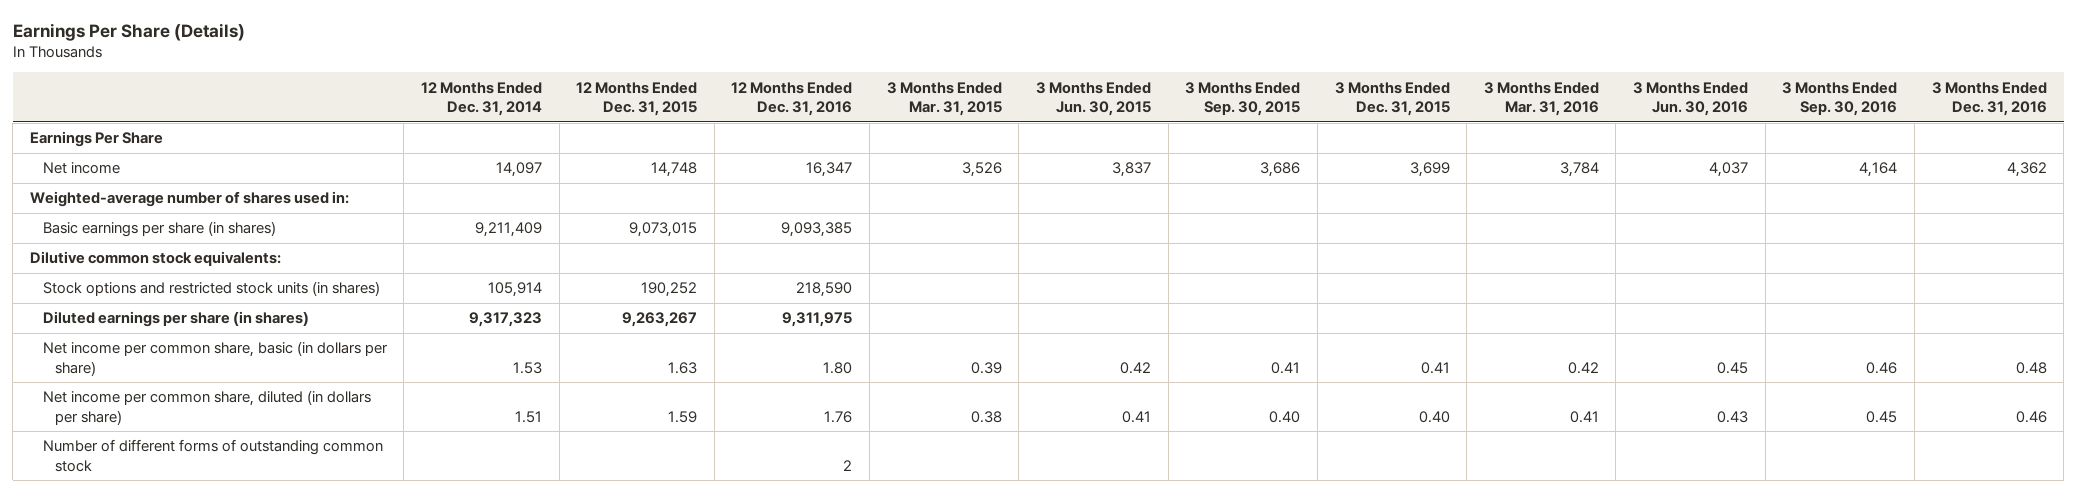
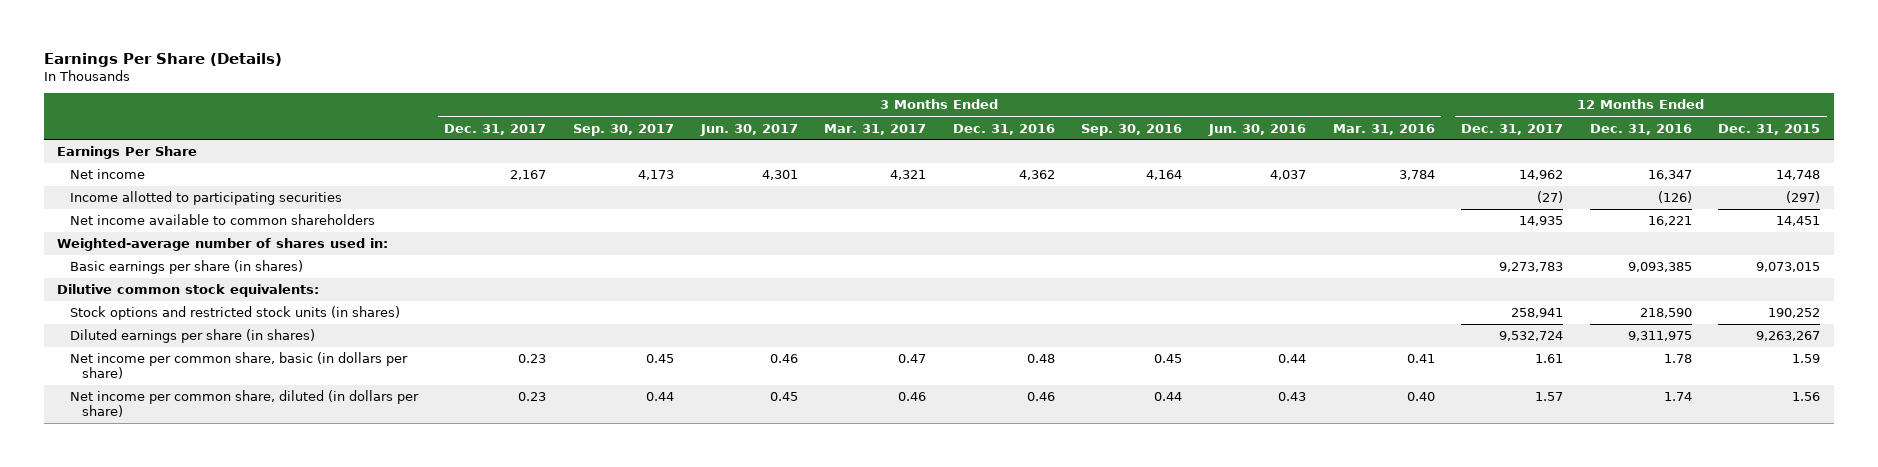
[420,81,542,117] 12 Months Ended Dec. 31, 2014 -> none
[886,81,1002,117] 3 Months Ended Mar. 31, 2015 -> none
[1035,81,1151,117] 3 Months Ended Jun. 30, 2015 -> none
[1185,81,1301,117] 3 Months Ended Sep. 30, 2015 -> none
[1334,81,1450,117] 3 Months Ended Dec. 31, 2015 -> none
none -> [444,123,547,135] Dec. 31, 2017
none -> [572,123,674,136] Sep. 30, 2017
none -> [699,123,798,136] Jun. 30, 2017
none -> [824,123,927,135] Mar. 31, 2017
none -> [1461,123,1564,135] Dec. 31, 2017
none -> [69,191,342,206] Income allotted to participating securities
none -> [69,214,375,226] Net income available to common shareholders
[42,439,383,472] Number of different forms of outstanding common stock -> none
[668,361,698,374] 1.63 -> [1792,354,1821,364] 1.59
[823,361,853,374] 1.80 -> [1663,354,1692,364] 1.78
[1567,361,1599,374] 0.42 -> [1406,354,1435,364] 0.41
[1717,361,1749,374] 0.45 -> [1278,354,1307,364] 0.44
[1866,361,1898,374] 0.46 -> [1154,354,1183,364] 0.45
[668,410,698,423] 1.59 -> [1792,392,1821,402] 1.56
[824,410,853,423] 1.76 -> [1663,392,1692,402] 1.74
[1569,410,1599,423] 0.41 -> [1406,392,1435,402] 0.40
[1866,410,1898,423] 0.45 -> [1154,392,1183,402] 0.44

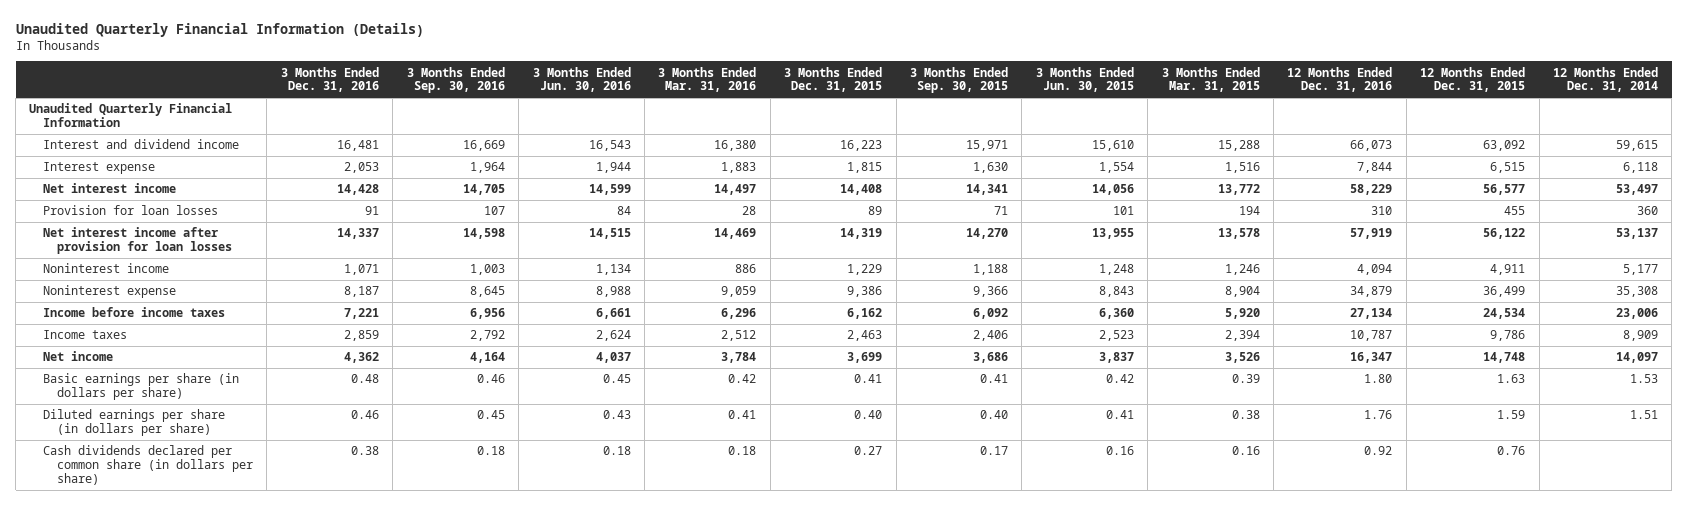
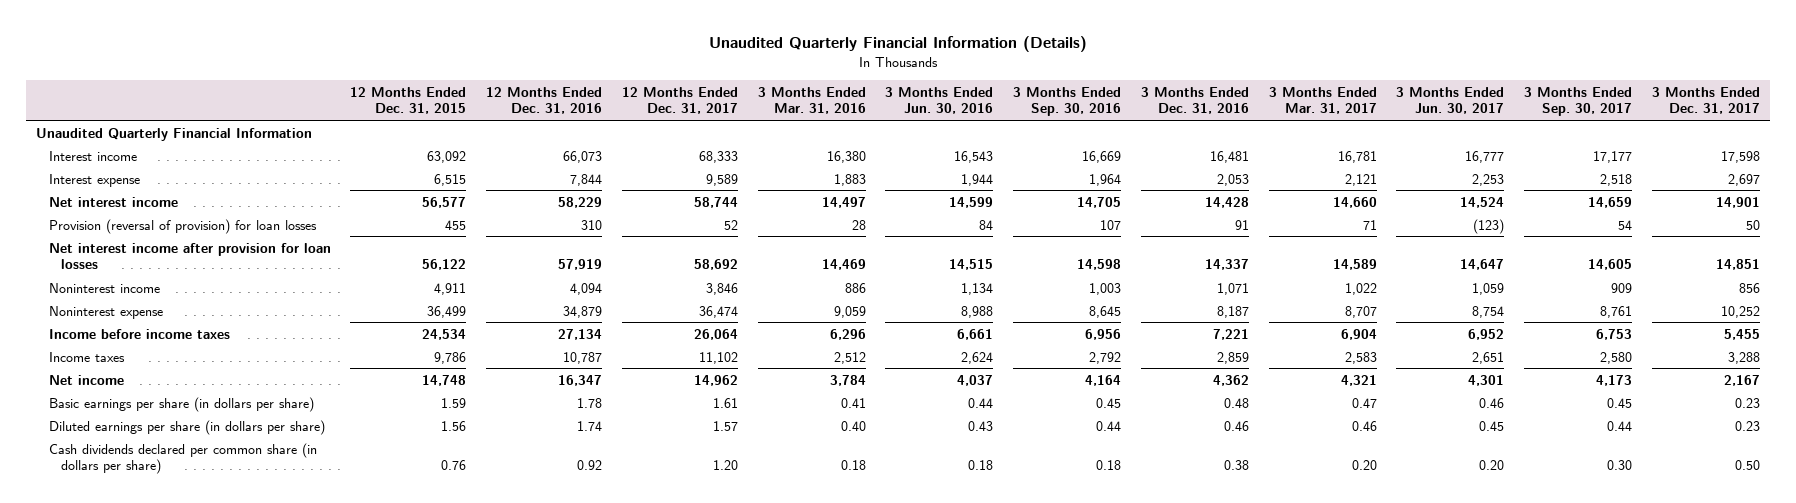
[784,66,883,93] 3 Months Ended Dec. 31, 2015 -> none
[909,66,1008,94] 3 Months Ended Sep. 30, 2015 -> none
[1035,66,1134,93] 3 Months Ended Jun. 30, 2015 -> none
[1161,66,1260,93] 3 Months Ended Mar. 31, 2015 -> none
[1552,66,1658,93] 12 Months Ended Dec. 31, 2014 -> none
none -> [621,86,738,115] 12 Months Ended Dec. 31, 2017
none -> [1268,86,1377,115] 3 Months Ended Mar. 31, 2017
none -> [1396,86,1505,115] 3 Months Ended Jun. 30, 2017
none -> [1524,86,1633,117] 3 Months Ended Sep. 30, 2017
none -> [1651,86,1760,115] 3 Months Ended Dec. 31, 2017
[43,139,240,150] Interest and dividend income -> [48,150,137,161] Interest income
[43,205,219,216] Provision for loan losses -> [48,218,317,234] Provision (reversal of provision) for loan losses
[476,374,505,384] 0.46 -> [1096,397,1122,408] 0.45
[602,374,631,384] 0.45 -> [968,397,994,408] 0.44
[728,374,757,384] 0.42 -> [840,397,866,408] 0.41
[1364,374,1393,384] 1.80 -> [577,397,603,408] 1.78
[1497,374,1526,384] 1.63 -> [441,397,467,408] 1.59
[476,410,505,420] 0.45 -> [1096,420,1122,431] 0.44
[728,410,757,420] 0.41 -> [840,420,866,431] 0.40
[1364,410,1393,420] 1.76 -> [577,420,603,431] 1.74
[1497,410,1526,420] 1.59 -> [441,420,467,431] 1.56

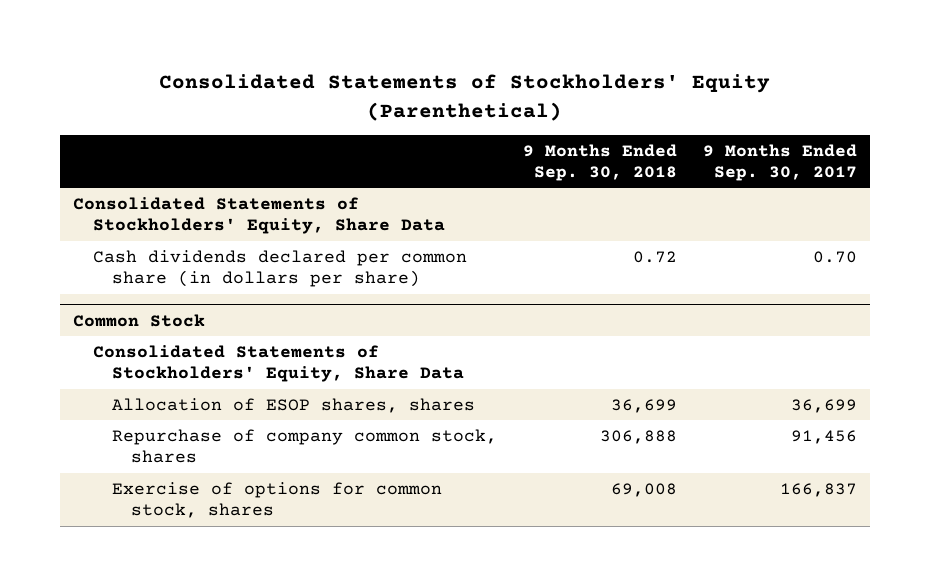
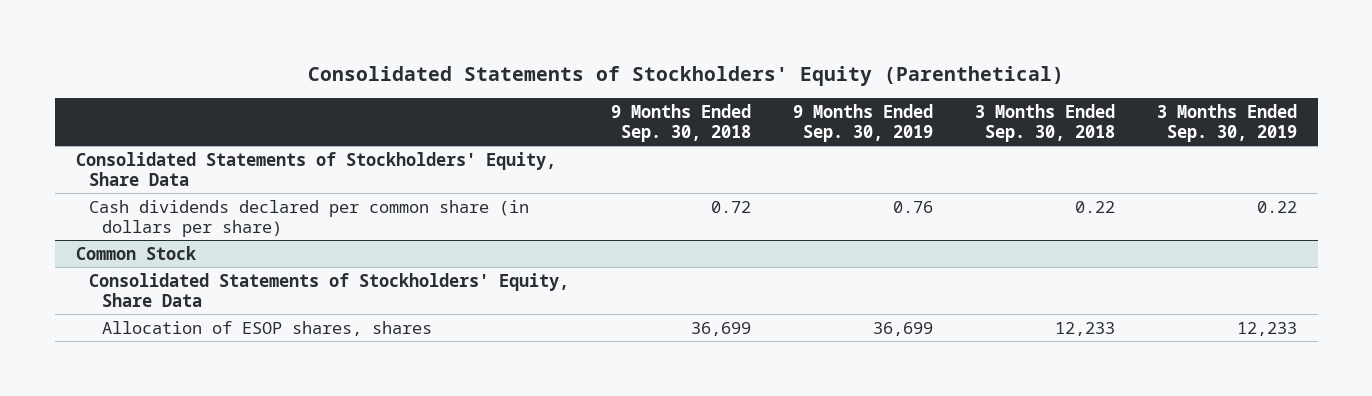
[703,143,858,182] 9 Months Ended Sep. 30, 2017 -> none
none -> [792,103,933,142] 9 Months Ended Sep. 30, 2019
none -> [974,103,1115,142] 3 Months Ended Sep. 30, 2018
none -> [1156,103,1297,142] 3 Months Ended Sep. 30, 2019
[111,428,497,464] Repurchase of company common stock, shares -> none
[111,481,442,519] Exercise of options for common stock, shares -> none

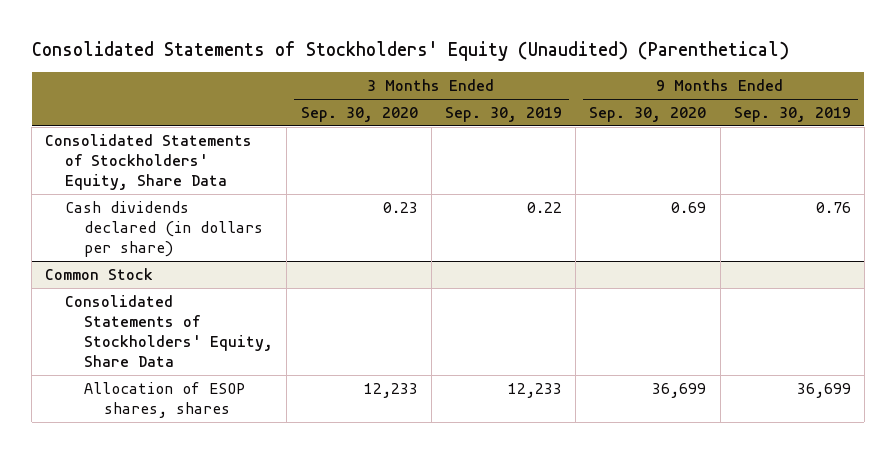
[308,66,1065,87] Consolidated Statements of Stockholders' Equity (Parenthetical) -> [31,41,789,62] Consolidated Statements of Stockholders' Equity (Unaudited) (Parenthetical)
[610,103,751,142] 9 Months Ended Sep. 30, 2018 -> none
[974,103,1115,142] 3 Months Ended Sep. 30, 2018 -> none
none -> [300,106,418,122] Sep. 30, 2020
none -> [589,106,707,122] Sep. 30, 2020
[88,199,529,237] Cash dividends declared per common share (in dollars per share) -> [64,200,264,257] Cash dividends declared (in dollars per share)

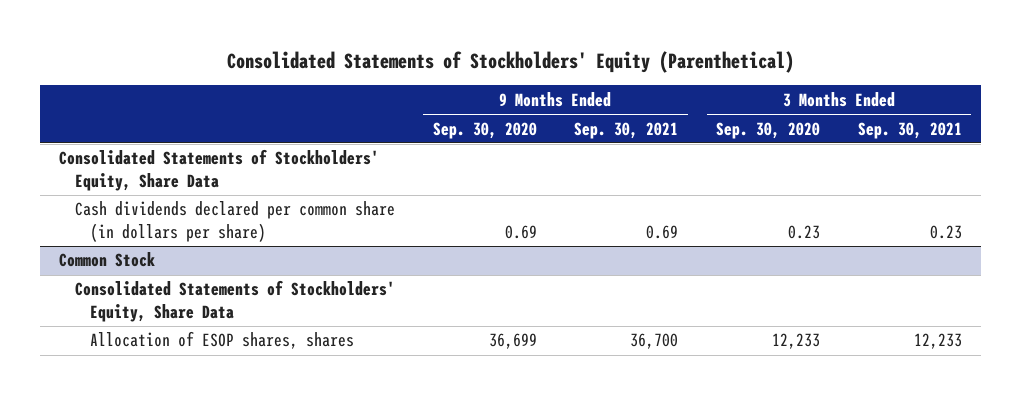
[31,41,789,62] Consolidated Statements of Stockholders' Equity (Unaudited) (Parenthetical) -> [226,50,794,73] Consolidated Statements of Stockholders' Equity (Parenthetical)
[445,106,563,122] Sep. 30, 2019 -> none
[733,106,851,122] Sep. 30, 2019 -> none
none -> [574,121,679,139] Sep. 30, 2021
none -> [857,121,962,139] Sep. 30, 2021
[64,200,264,257] Cash dividends declared (in dollars per share) -> [74,201,395,242] Cash dividends declared per common share (in dollars per share)

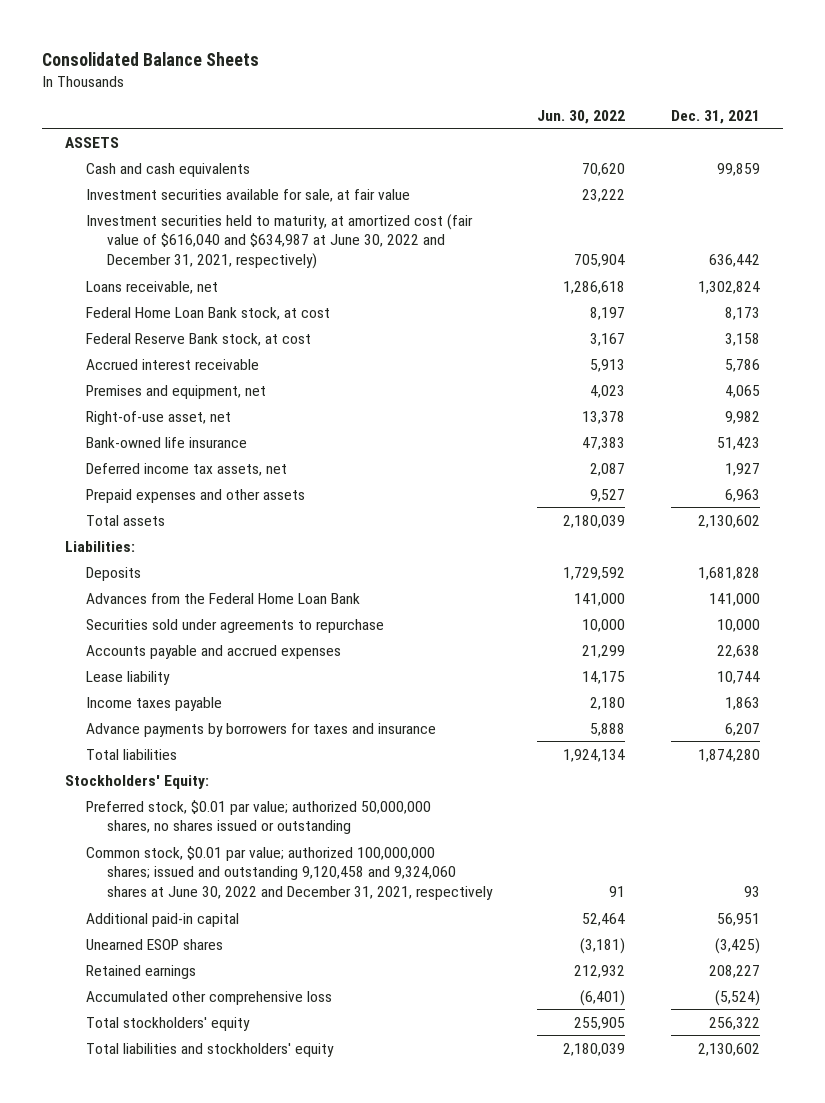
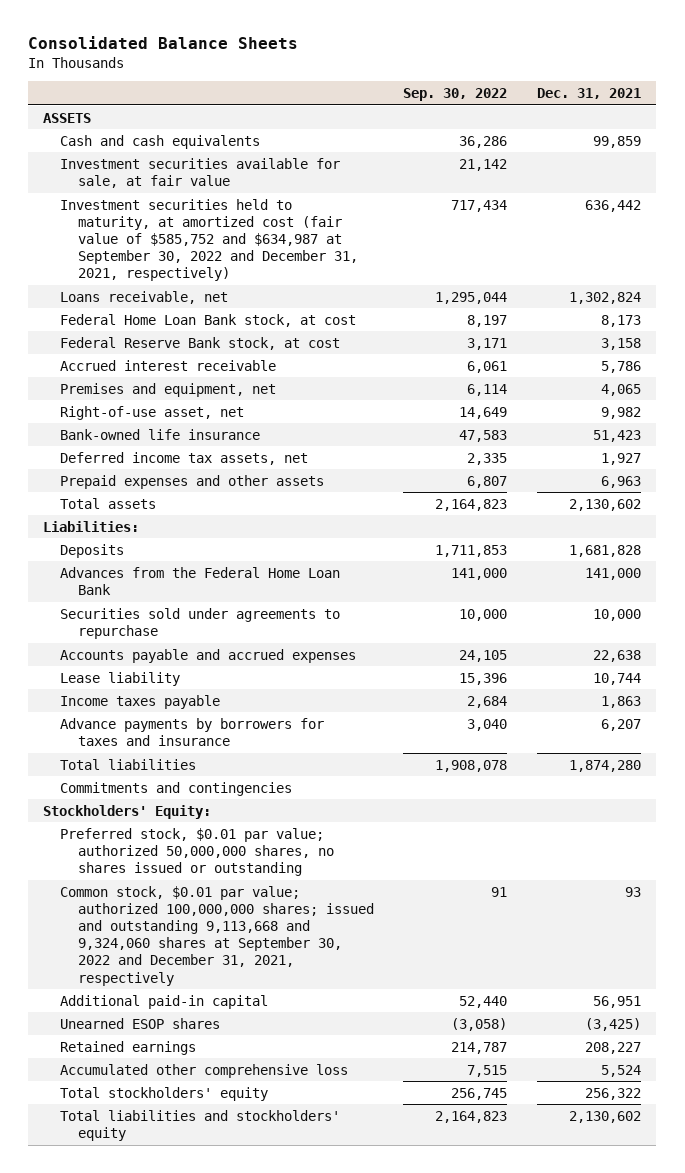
[537,109,626,124] Jun. 30, 2022 -> none
none -> [403,87,508,101] Sep. 30, 2022
[85,213,473,270] Investment securities held to maturity, at amortized cost (fair value of $616,040 and $634,987 at June 30, 2022 and December 31, 2021, respectively) -> [60,198,358,282] Investment securities held to maturity, at amortized cost (fair value of $585,752 and $634,987 at September 30, 2022 and December 31, 2021, respectively)
none -> [60,781,293,796] Commitments and contingencies
[85,845,493,901] Common stock, $0.01 par value; authorized 100,000,000 shares; issued and outstanding 9,120,458 and 9,324,060 shares at June 30, 2022 and December 31, 2021, respectively -> [60,885,374,986] Common stock, $0.01 par value; authorized 100,000,000 shares; issued and outstanding 9,113,668 and 9,324,060 shares at September 30, 2022 and December 31, 2021, respectively
[714,989,760,1006] (5,524) -> [601,1064,642,1077] 5,524

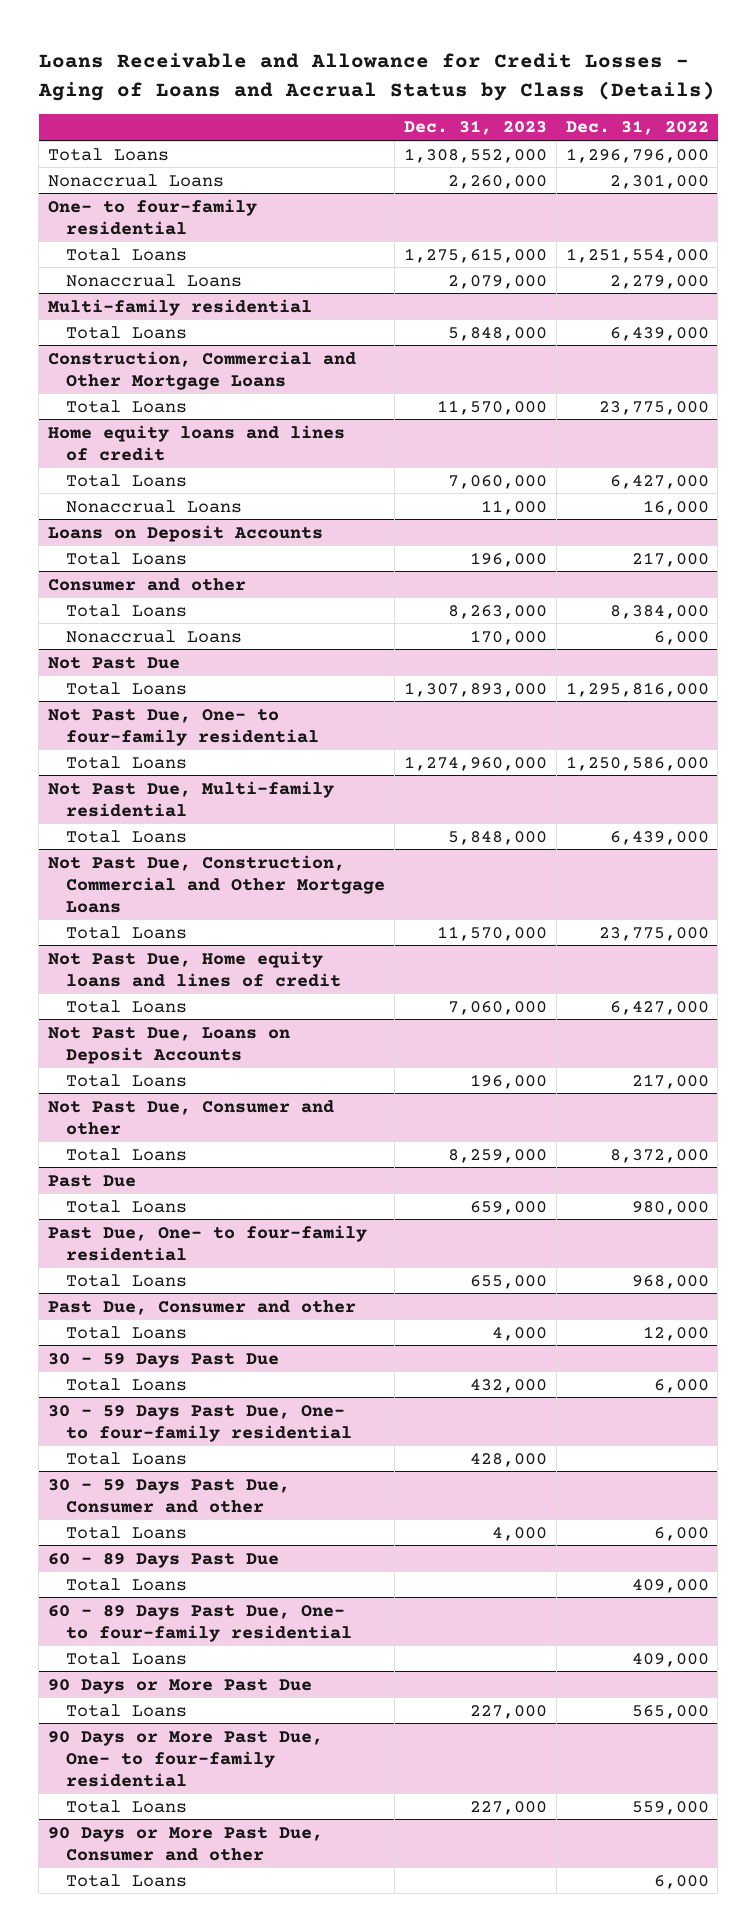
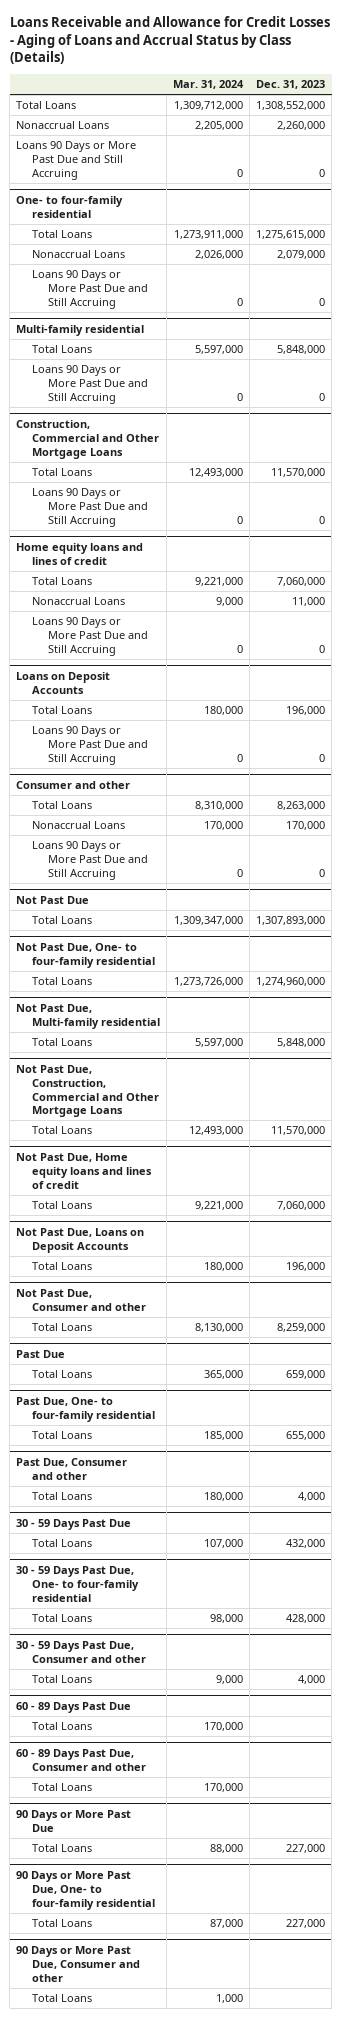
[565,120,709,136] Dec. 31, 2022 -> none
none -> [173,79,245,89] Mar. 31, 2024
none -> [16,141,137,180] Loans 90 Days or More Past Due and Still Accruing
none -> [32,270,149,309] Loans 90 Days or More Past Due and Still Accruing
none -> [32,365,149,404] Loans 90 Days or More Past Due and Still Accruing
none -> [32,488,149,527] Loans 90 Days or More Past Due and Still Accruing
none -> [32,617,149,656] Loans 90 Days or More Past Due and Still Accruing
none -> [32,726,149,765] Loans 90 Days or More Past Due and Still Accruing
none -> [32,841,149,880] Loans 90 Days or More Past Due and Still Accruing
[47,1604,353,1642] 60 - 89 Days Past Due, One- to four-family residential -> none
none -> [16,1749,147,1771] 60 - 89 Days Past Due, Consumer and other

